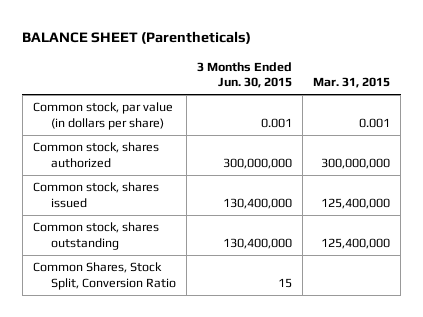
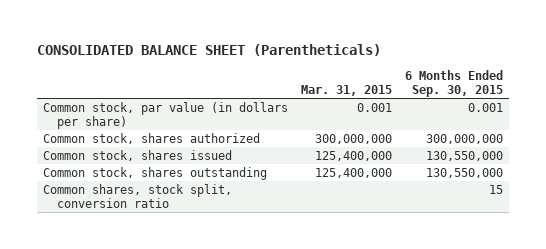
[22,30,252,44] BALANCE SHEET (Parentheticals) -> [36,44,381,57] CONSOLIDATED BALANCE SHEET (Parentheticals)
[197,61,293,89] 3 Months Ended Jun. 30, 2015 -> none
none -> [404,70,503,98] 6 Months Ended Sep. 30, 2015
[32,262,177,290] Common Shares, Stock Split, Conversion Ratio -> [43,183,233,208] Common shares, stock split, conversion ratio

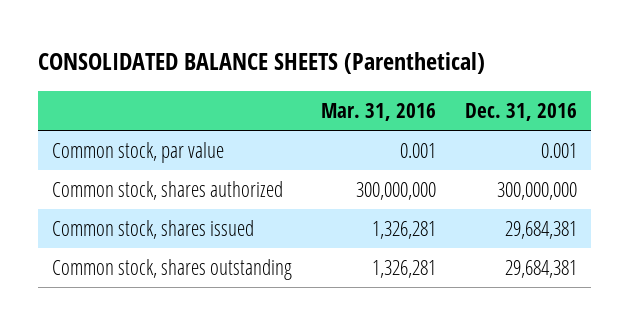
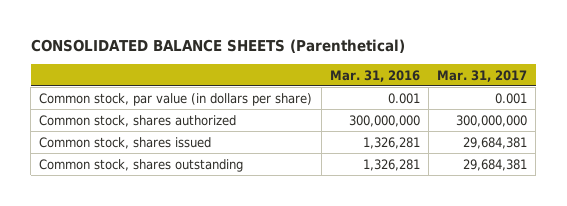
[464,103,577,122] Dec. 31, 2016 -> none
none -> [437,69,528,82] Mar. 31, 2017
[52,142,225,164] Common stock, par value -> [39,92,313,106] Common stock, par value (in dollars per share)

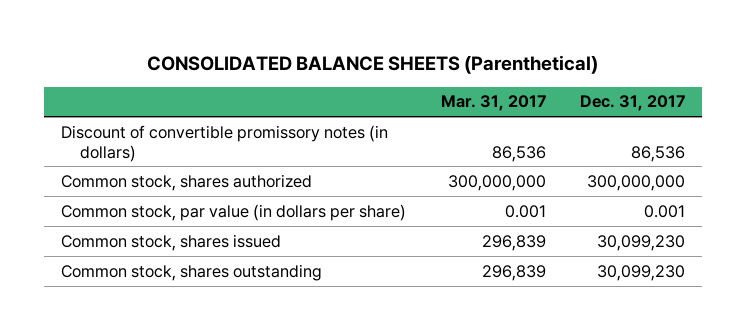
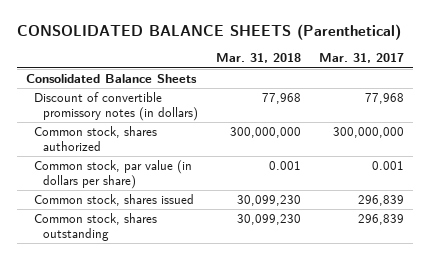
[579,95,685,112] Dec. 31, 2017 -> none
none -> [216,53,302,64] Mar. 31, 2018
none -> [25,73,197,83] Consolidated Balance Sheets
[491,145,546,162] 86,536 -> [364,92,404,104] 77,968

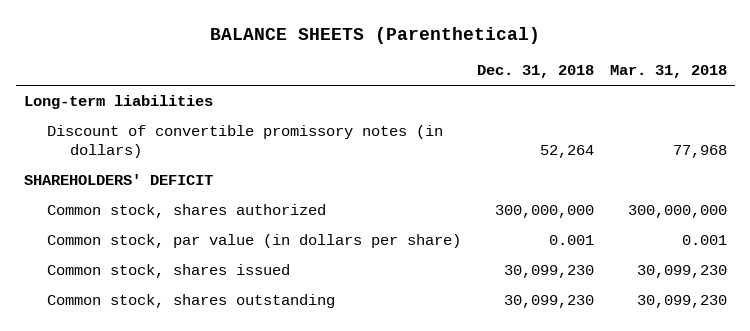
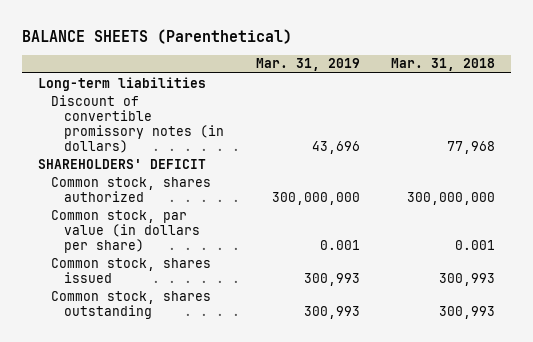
[476,65,594,79] Dec. 31, 2018 -> none
none -> [255,58,360,72] Mar. 31, 2019
[636,264,727,278] 30,099,230 -> [439,272,496,286] 300,993
[636,294,727,308] 30,099,230 -> [439,305,496,319] 300,993

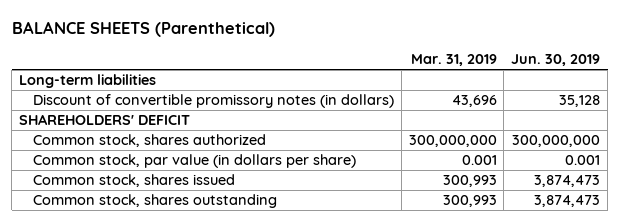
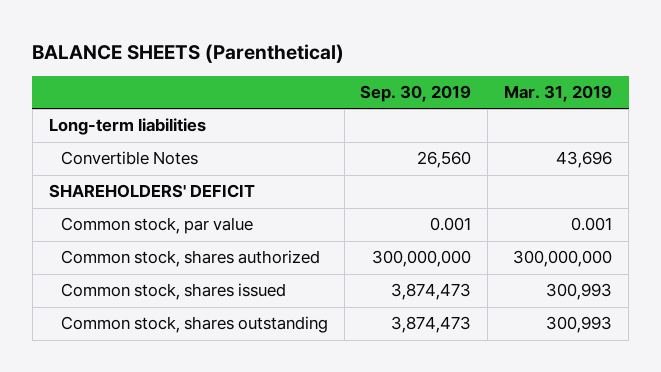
[511,53,601,66] Jun. 30, 2019 -> none
none -> [360,84,472,102] Sep. 30, 2019
[33,94,395,109] Discount of convertible promissory notes (in dollars) -> [60,151,198,166] Convertible Notes
none -> [60,217,253,235] Common stock, par value
[33,154,357,169] Common stock, par value (in dollars per share) -> none

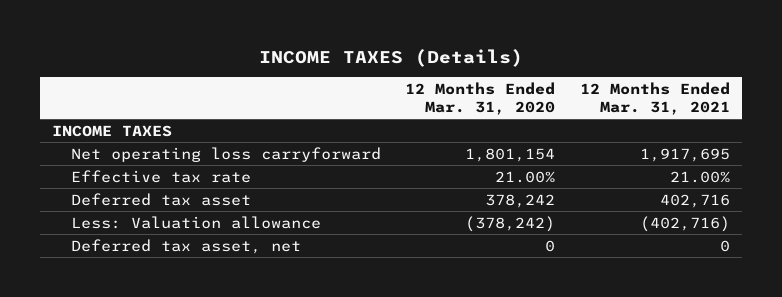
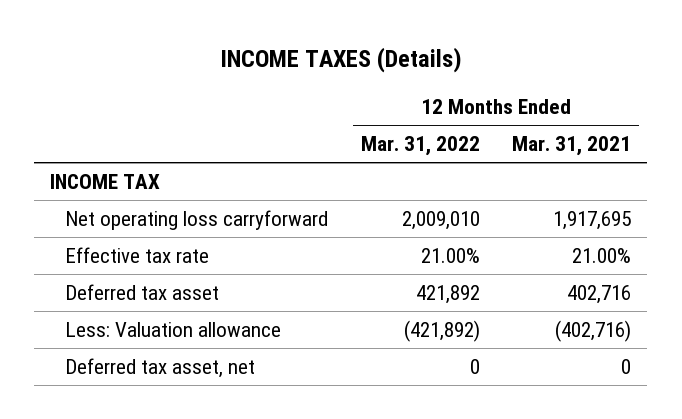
[405,82,556,115] 12 Months Ended Mar. 31, 2020 -> none
none -> [360,136,480,157] Mar. 31, 2022
[52,124,173,137] INCOME TAXES -> [50,174,161,190] INCOME TAX

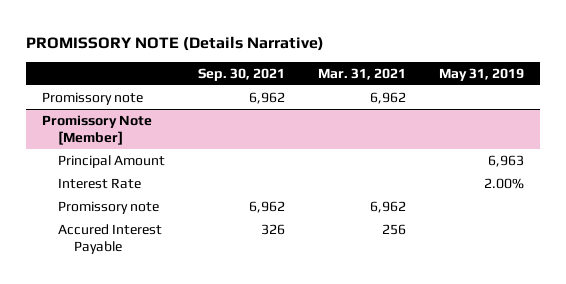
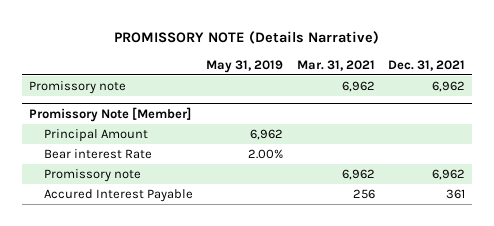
[198,67,286,81] Sep. 30, 2021 -> none
none -> [388,59,466,71] Dec. 31, 2021
[487,154,524,167] 6,963 -> [250,129,284,141] 6,962
[58,177,142,189] Interest Rate -> [43,149,152,160] Bear interest Rate

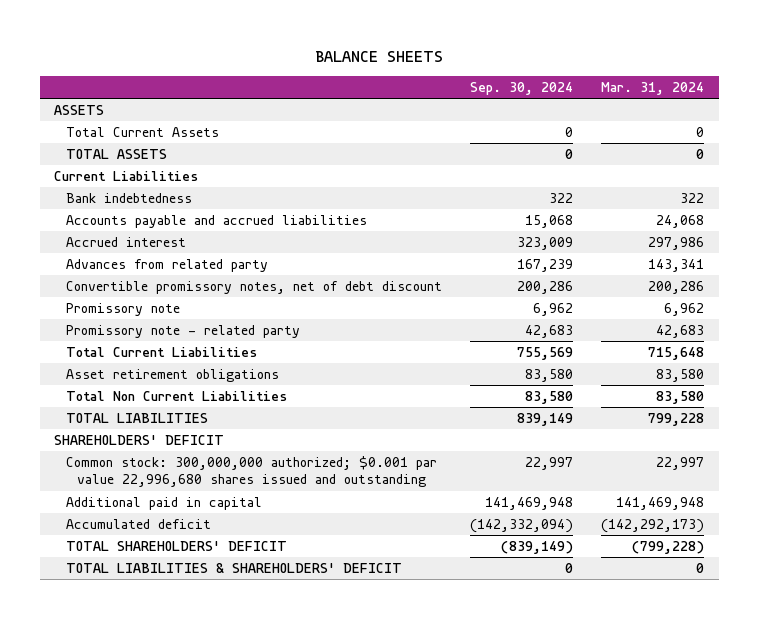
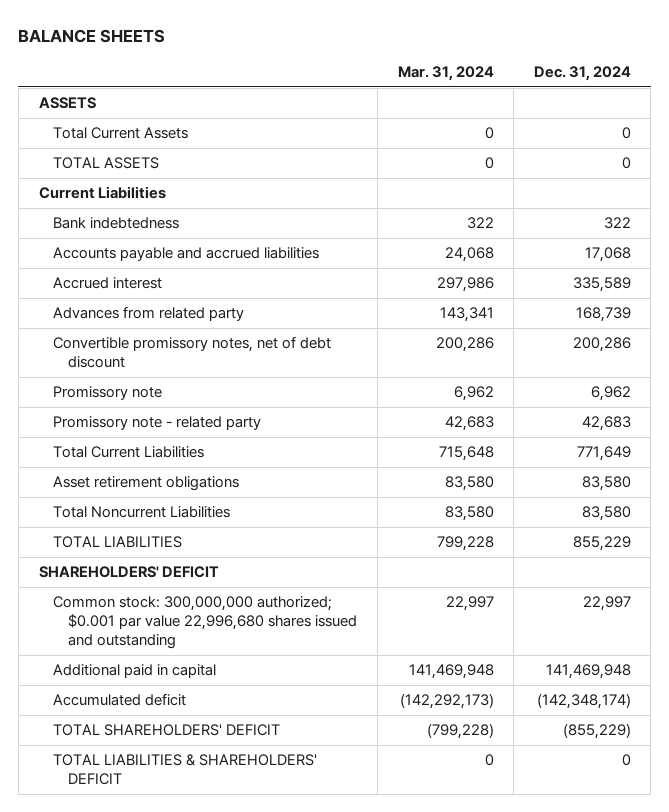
[470,81,574,95] Sep. 30, 2024 -> none
none -> [533,66,631,82] Dec. 31, 2024
[65,391,287,402] Total Non Current Liabilities -> [53,506,231,519] Total Noncurrent Liabilities

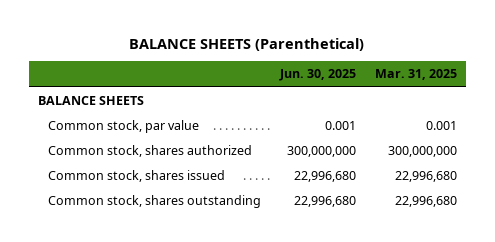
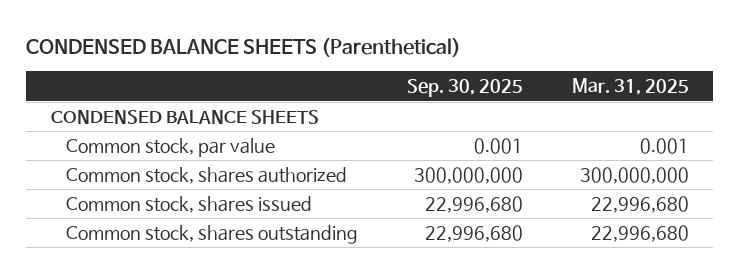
[129,37,365,51] BALANCE SHEETS (Parenthetical) -> [26,37,462,57] CONDENSED BALANCE SHEETS (Parenthetical)
[278,69,356,82] Jun. 30, 2025 -> none
none -> [406,79,523,98] Sep. 30, 2025
[38,96,145,106] BALANCE SHEETS -> [50,109,319,124] CONDENSED BALANCE SHEETS

